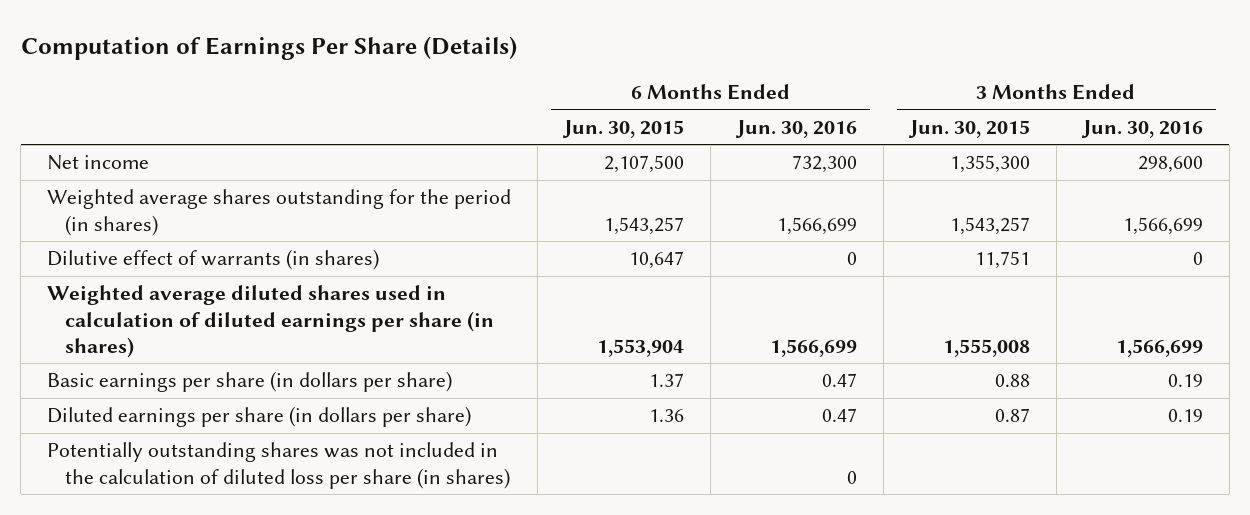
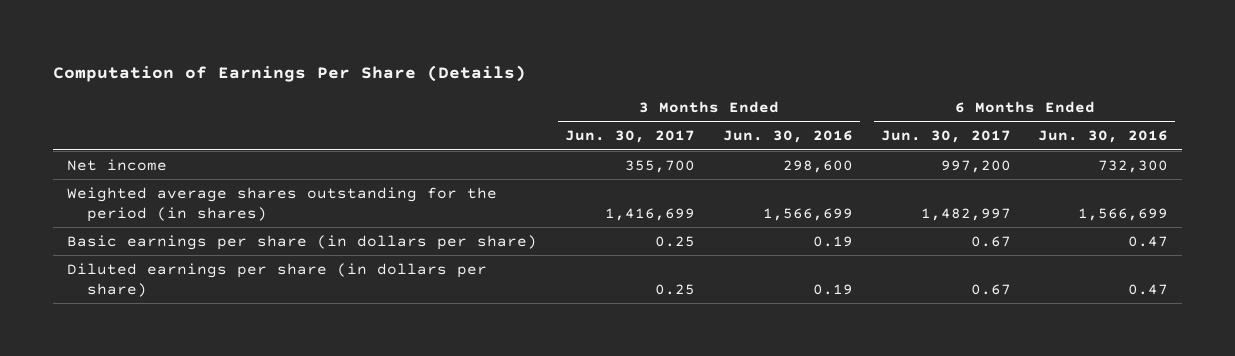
[562,119,685,138] Jun. 30, 2015 -> none
[907,119,1030,138] Jun. 30, 2015 -> none
none -> [564,130,695,144] Jun. 30, 2017
none -> [880,130,1011,144] Jun. 30, 2017
[47,249,380,271] Dilutive effect of warrants (in shares) -> none
[47,285,494,359] Weighted average diluted shares used in calculation of diluted earnings per share (in shares) -> none
[47,442,510,489] Potentially outstanding shares was not included in the calculation of diluted loss per share (in shares) -> none

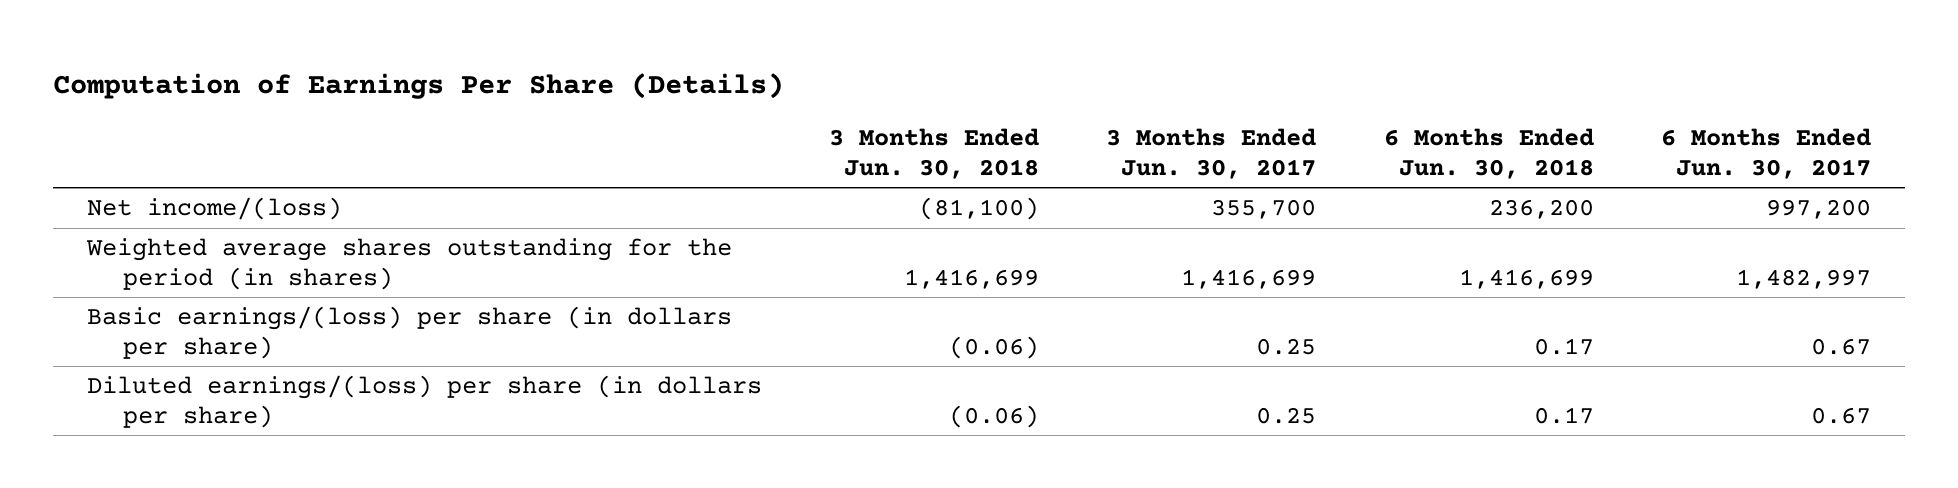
[722,130,853,144] Jun. 30, 2016 -> none
[1038,130,1169,144] Jun. 30, 2016 -> none
none -> [829,128,1040,179] 3 Months Ended Jun. 30, 2018
none -> [1383,128,1594,179] 6 Months Ended Jun. 30, 2018
[66,158,167,171] Net income -> [86,197,342,221] Net income/(loss)
[66,234,537,250] Basic earnings per share (in dollars per share) -> [86,306,732,359] Basic earnings/(loss) per share (in dollars per share)
[66,262,487,297] Diluted earnings per share (in dollars per share) -> [86,375,762,428] Diluted earnings/(loss) per share (in dollars per share)

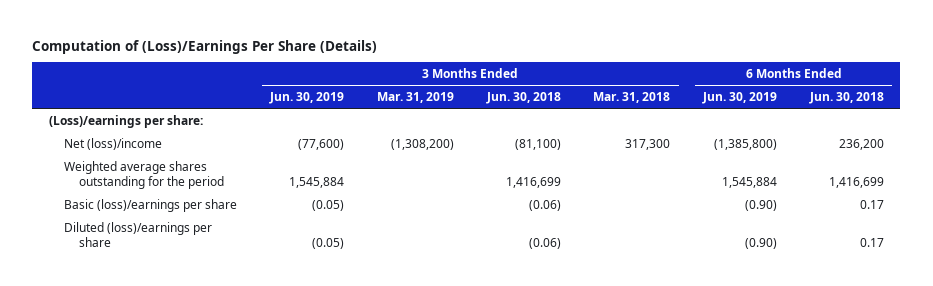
[53,72,785,99] Computation of Earnings Per Share (Details) -> [32,39,378,54] Computation of (Loss)/Earnings Per Share (Details)
[1106,128,1317,179] 3 Months Ended Jun. 30, 2017 -> none
[1661,128,1872,179] 6 Months Ended Jun. 30, 2017 -> none
none -> [268,92,344,105] Jun. 30, 2019
none -> [376,92,454,104] Mar. 31, 2019
none -> [593,92,671,104] Mar. 31, 2018
none -> [702,92,778,105] Jun. 30, 2019
none -> [48,114,203,128] (Loss)/earnings per share:
[86,197,342,221] Net income/(loss) -> [64,137,163,150] Net (loss)/income
[85,238,732,290] Weighted average shares outstanding for the period (in shares) -> [64,160,225,189] Weighted average shares outstanding for the period
[86,306,732,359] Basic earnings/(loss) per share (in dollars per share) -> [64,198,238,212] Basic (loss)/earnings per share
[86,375,762,428] Diluted earnings/(loss) per share (in dollars per share) -> [64,221,213,247] Diluted (loss)/earnings per share

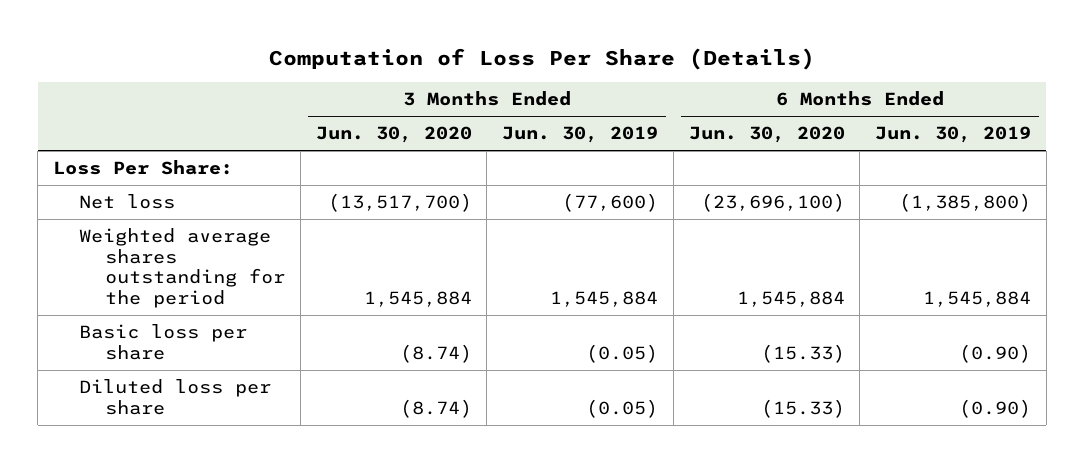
[32,39,378,54] Computation of (Loss)/Earnings Per Share (Details) -> [269,47,816,70] Computation of Loss Per Share (Details)
[376,92,454,104] Mar. 31, 2019 -> none
[485,92,561,105] Jun. 30, 2018 -> none
[593,92,671,104] Mar. 31, 2018 -> none
[809,92,885,105] Jun. 30, 2018 -> none
none -> [315,126,472,144] Jun. 30, 2020
none -> [688,126,845,144] Jun. 30, 2020
[48,114,203,128] (Loss)/earnings per share: -> [53,160,234,176] Loss Per Share:
[64,137,163,150] Net (loss)/income -> [79,194,176,210] Net loss
[64,198,238,212] Basic (loss)/earnings per share -> [79,324,248,360] Basic loss per share
[64,221,213,247] Diluted (loss)/earnings per share -> [79,379,272,415] Diluted loss per share

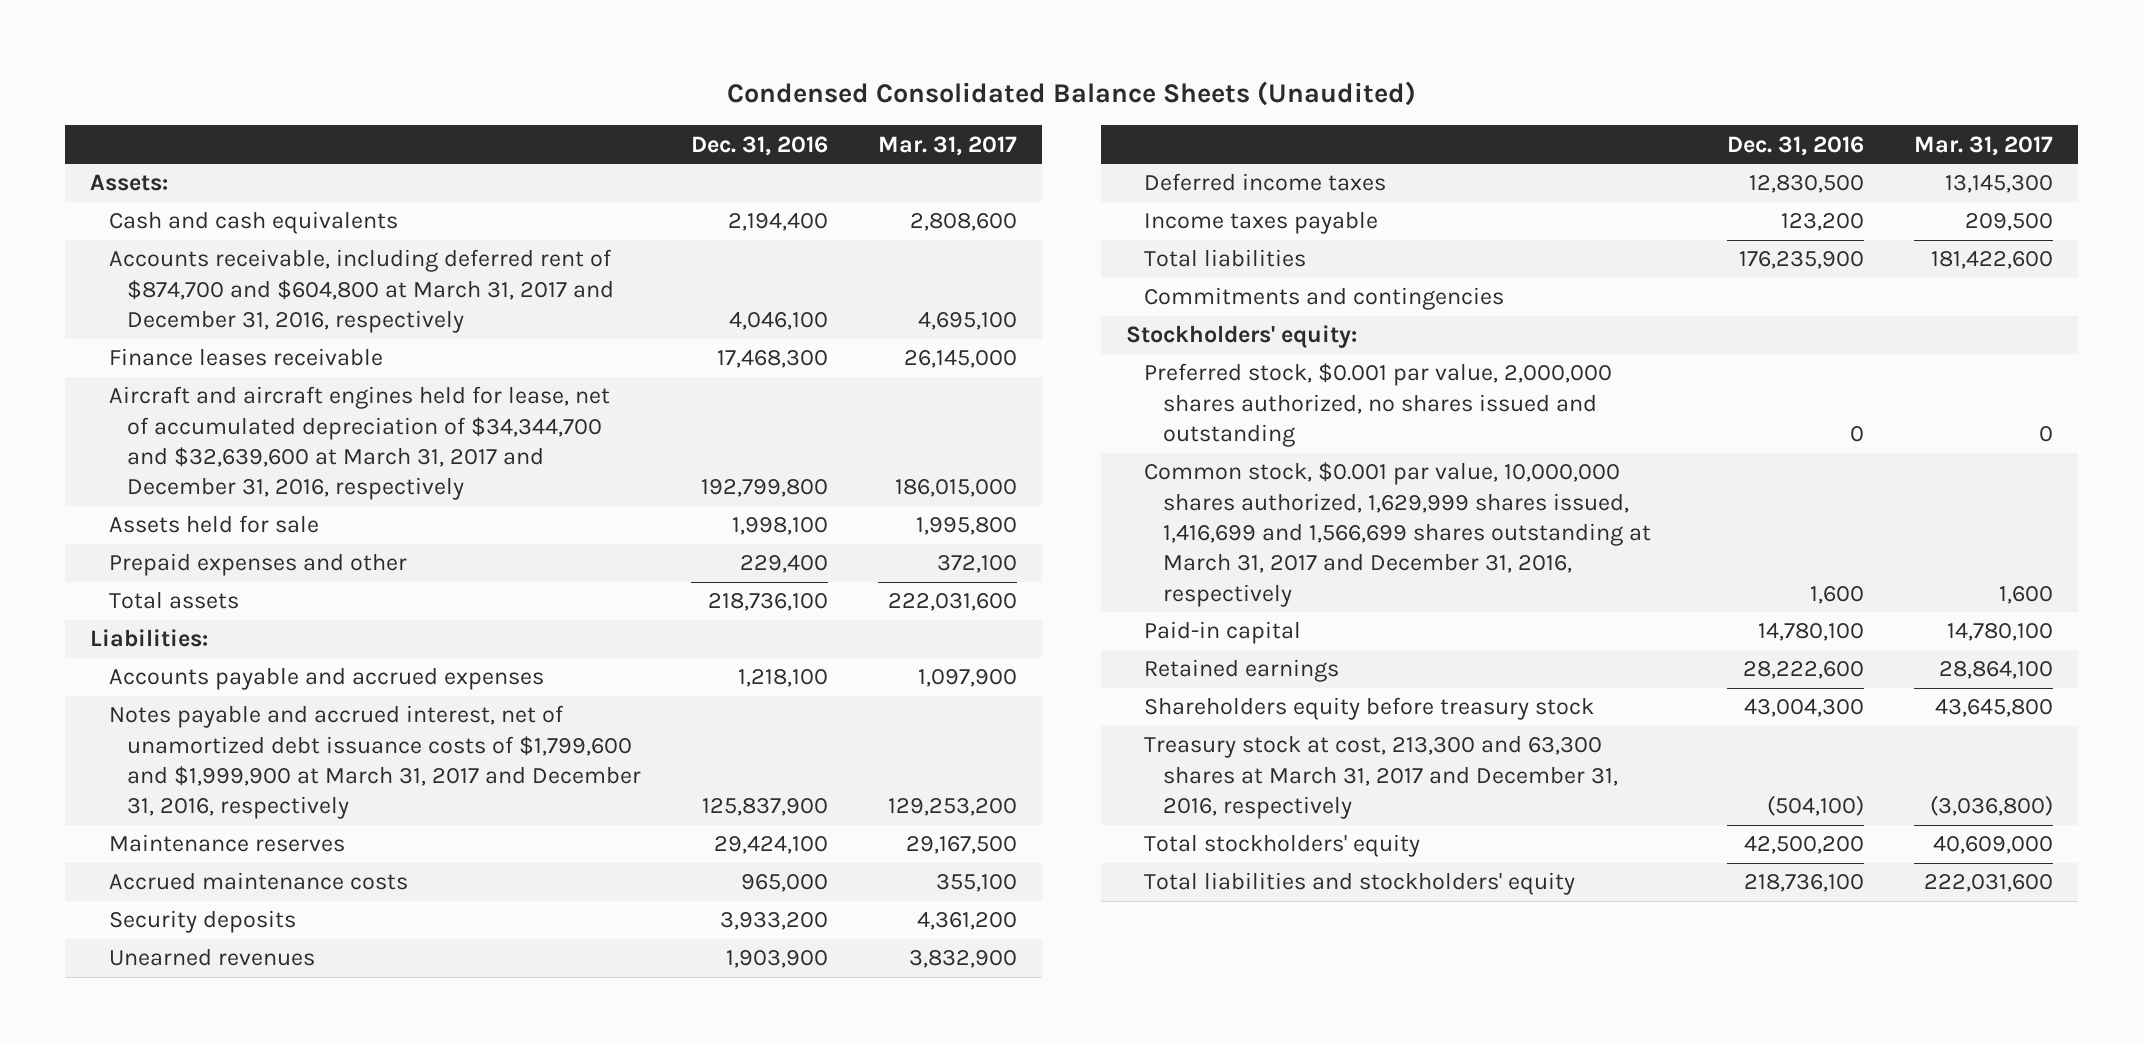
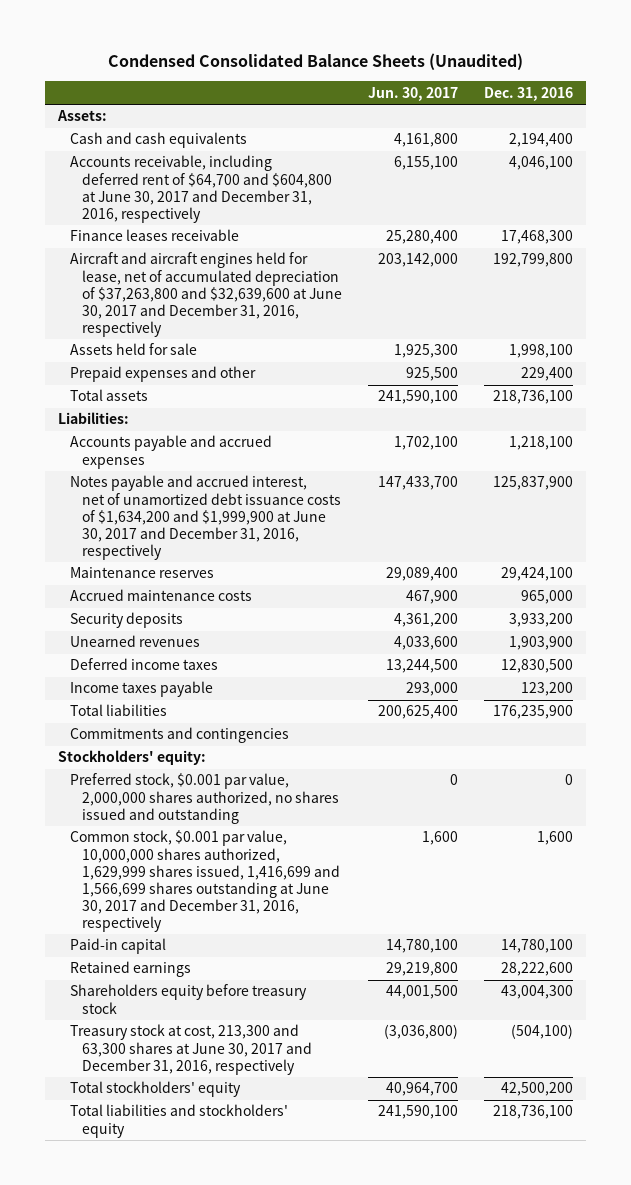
[878,135,1018,156] Mar. 31, 2017 -> none
none -> [367,86,458,101] Jun. 30, 2017
[108,249,615,334] Accounts receivable, including deferred rent of $874,700 and $604,800 at March 31, 2017 and December 31, 2016, respectively -> [70,155,332,223] Accounts receivable, including deferred rent of $64,700 and $604,800 at June 30, 2017 and December 31, 2016, respectively
[108,386,610,501] Aircraft and aircraft engines held for lease, net of accumulated depreciation of $34,344,700 and $32,639,600 at March 31, 2017 and December 31, 2016, respectively -> [70,252,342,337] Aircraft and aircraft engines held for lease, net of accumulated depreciation of $37,263,800 and $32,639,600 at June 30, 2017 and December 31, 2016, respectively
[108,705,642,820] Notes payable and accrued interest, net of unamortized debt issuance costs of $1,799,600 and $1,999,900 at March 31, 2017 and December 31, 2016, respectively -> [70,475,341,560] Notes payable and accrued interest, net of unamortized debt issuance costs of $1,634,200 and $1,999,900 at June 30, 2017 and December 31, 2016, respectively
[1144,462,1651,607] Common stock, $0.001 par value, 10,000,000 shares authorized, 1,629,999 shares issued, 1,416,699 and 1,566,699 shares outstanding at March 31, 2017 and December 31, 2016, respectively -> [70,830,340,932] Common stock, $0.001 par value, 10,000,000 shares authorized, 1,629,999 shares issued, 1,416,699 and 1,566,699 shares outstanding at June 30, 2017 and December 31, 2016, respectively
[1144,735,1618,820] Treasury stock at cost, 213,300 and 63,300 shares at March 31, 2017 and December 31, 2016, respectively -> [70,1024,312,1075] Treasury stock at cost, 213,300 and 63,300 shares at June 30, 2017 and December 31, 2016, respectively

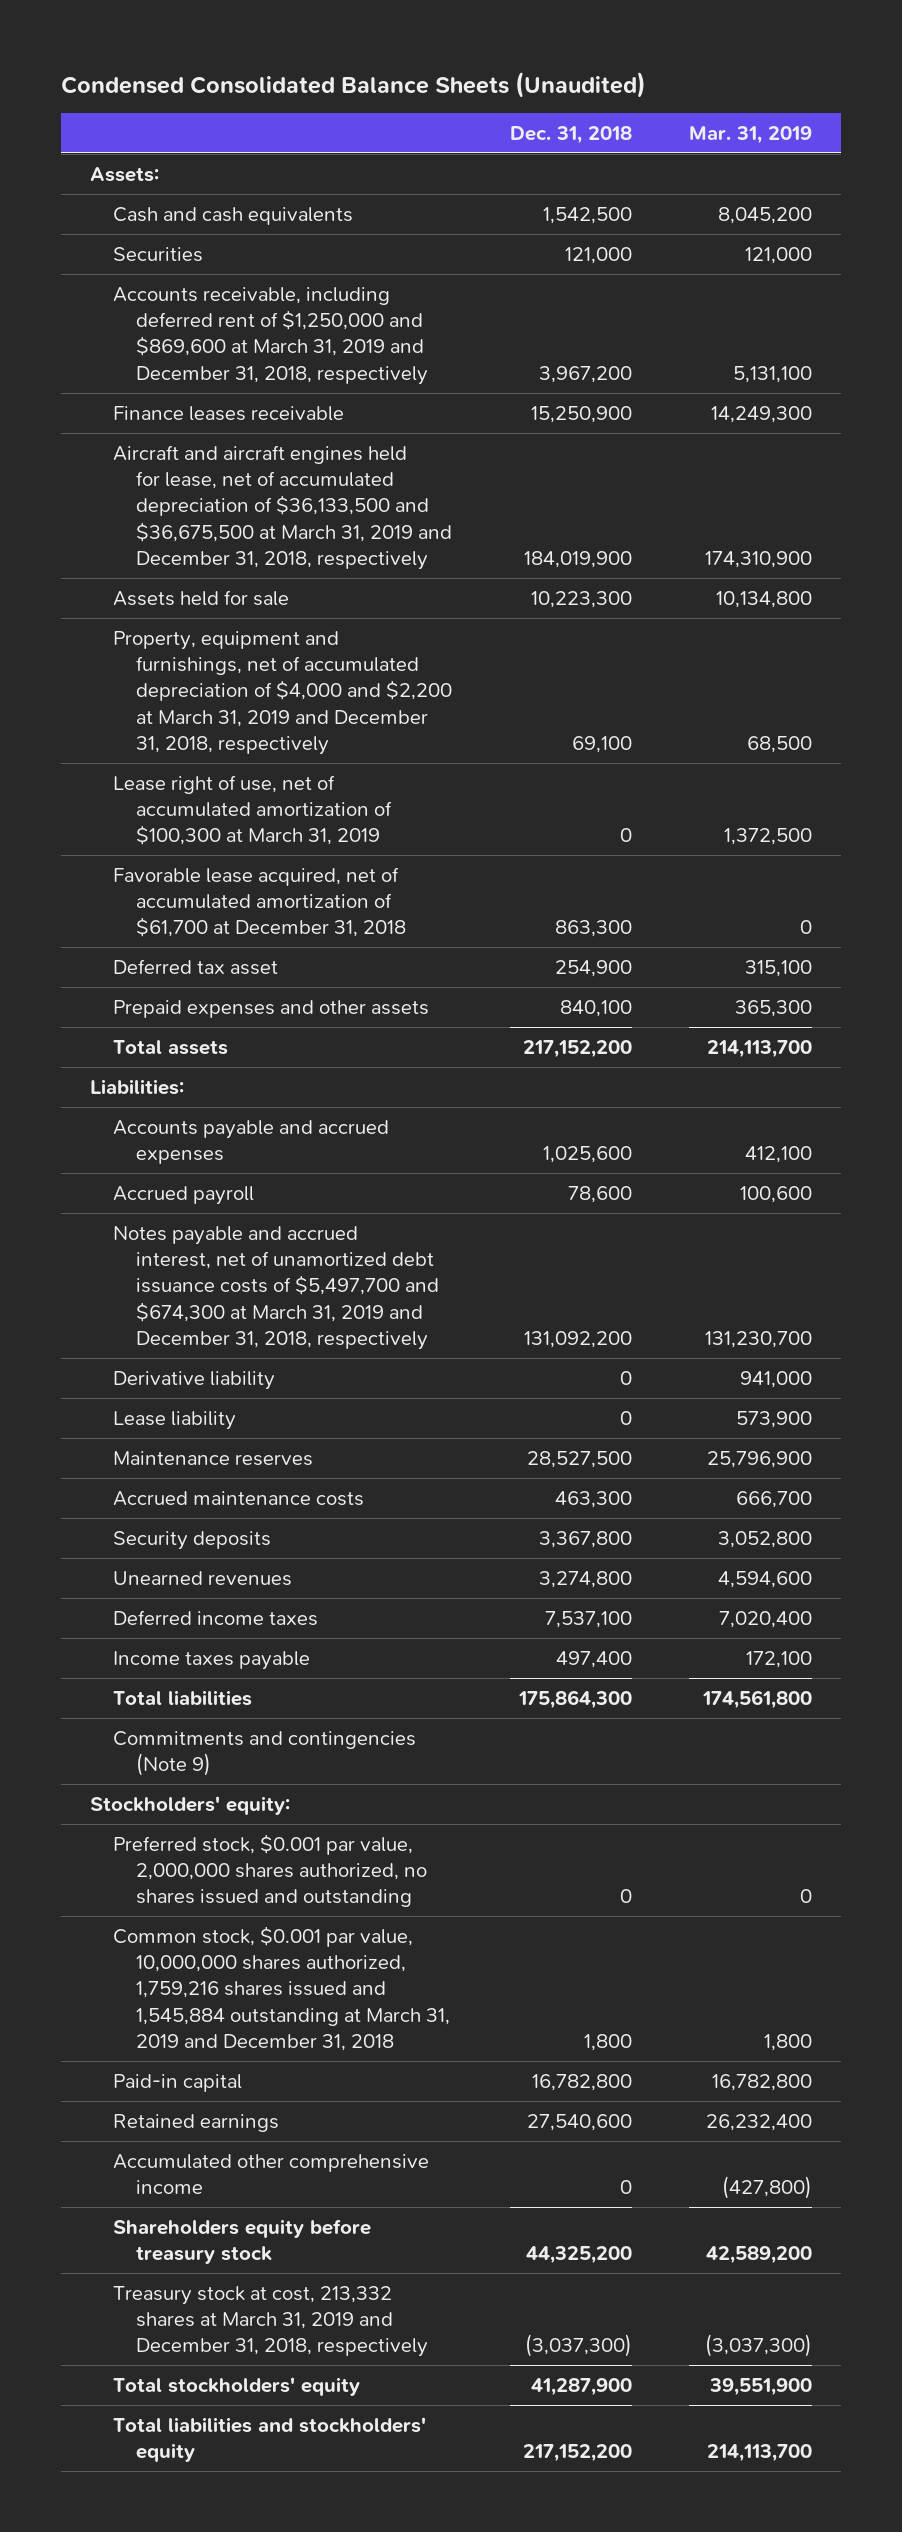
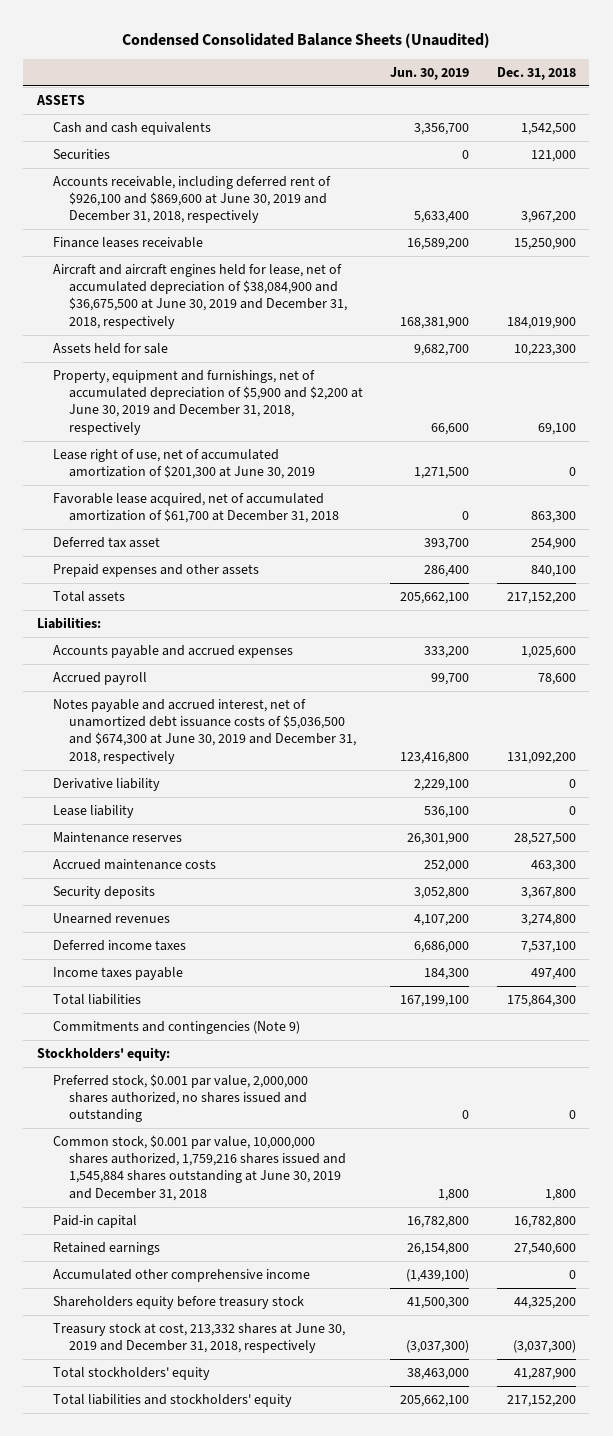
[689,125,813,144] Mar. 31, 2019 -> none
none -> [390,66,470,80] Jun. 30, 2019
[89,166,159,182] Assets: -> [35,95,85,106] ASSETS
[113,286,429,385] Accounts receivable, including deferred rent of $1,250,000 and $869,600 at March 31, 2019 and December 31, 2018, respectively -> [52,176,331,224] Accounts receivable, including deferred rent of $926,100 and $869,600 at June 30, 2019 and December 31, 2018, respectively
[113,444,453,571] Aircraft and aircraft engines held for lease, net of accumulated depreciation of $36,133,500 and $36,675,500 at March 31, 2019 and December 31, 2018, respectively -> [52,264,347,329] Aircraft and aircraft engines held for lease, net of accumulated depreciation of $38,084,900 and $36,675,500 at June 30, 2019 and December 31, 2018, respectively
[113,630,453,756] Property, equipment and furnishings, net of accumulated depreciation of $4,000 and $2,200 at March 31, 2019 and December 31, 2018, respectively -> [52,370,363,435] Property, equipment and furnishings, net of accumulated depreciation of $5,900 and $2,200 at June 30, 2019 and December 31, 2018, respectively
[113,774,393,846] Lease right of use, net of accumulated amortization of $100,300 at March 31, 2019 -> [52,449,315,480] Lease right of use, net of accumulated amortization of $201,300 at June 30, 2019
[113,1225,440,1351] Notes payable and accrued interest, net of unamortized debt issuance costs of $5,497,700 and $674,300 at March 31, 2019 and December 31, 2018, respectively -> [52,699,356,764] Notes payable and accrued interest, net of unamortized debt issuance costs of $5,036,500 and $674,300 at June 30, 2019 and December 31, 2018, respectively
[113,1925,451,2052] Common stock, $0.001 par value, 10,000,000 shares authorized, 1,759,216 shares issued and 1,545,884 outstanding at March 31, 2019 and December 31, 2018 -> [52,1135,346,1201] Common stock, $0.001 par value, 10,000,000 shares authorized, 1,759,216 shares issued and 1,545,884 shares outstanding at June 30, 2019 and December 31, 2018
[113,2285,429,2358] Treasury stock at cost, 213,332 shares at March 31, 2019 and December 31, 2018, respectively -> [52,1323,345,1354] Treasury stock at cost, 213,332 shares at June 30, 2019 and December 31, 2018, respectively

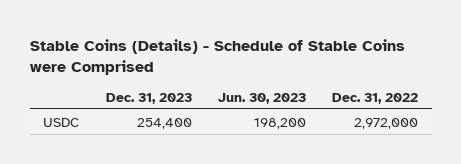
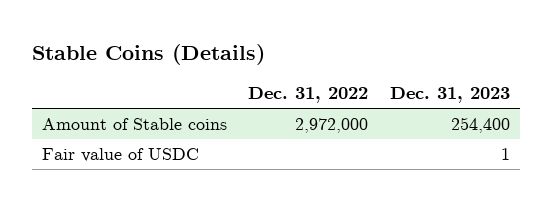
[29,38,405,75] Stable Coins (Details) - Schedule of Stable Coins were Comprised -> [31,43,265,65] Stable Coins (Details)
[217,92,306,104] Jun. 30, 2023 -> none
[43,117,80,127] USDC -> [42,118,228,131] Amount of Stable coins
none -> [42,148,200,163] Fair value of USDC

